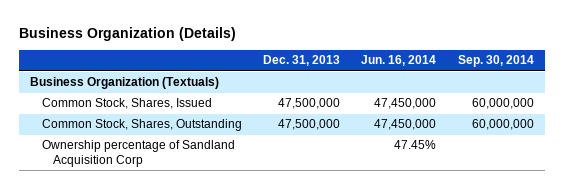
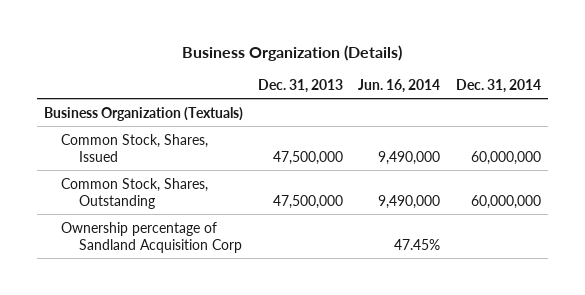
[457,55,534,68] Sep. 30, 2014 -> none
none -> [455,78,541,93] Dec. 31, 2014
[374,98,437,110] 47,450,000 -> [378,150,441,165] 9,490,000
[374,119,437,131] 47,450,000 -> [378,194,441,209] 9,490,000

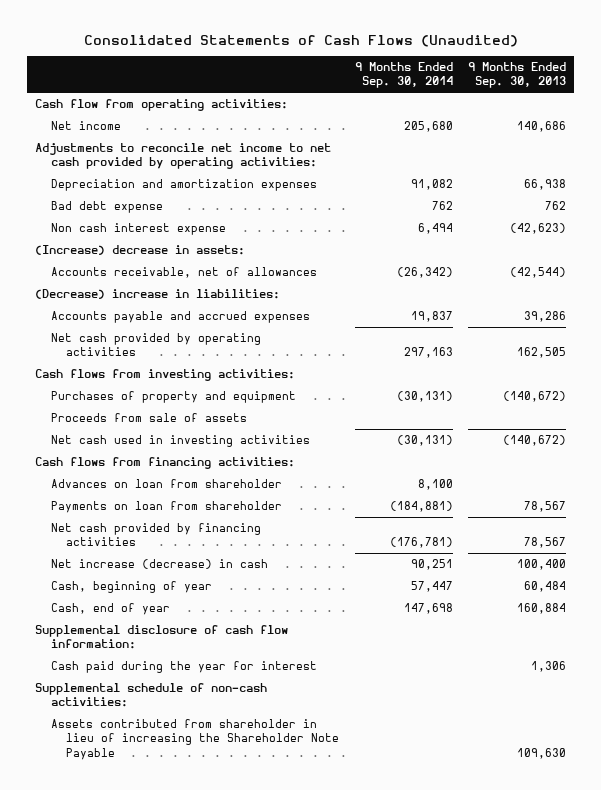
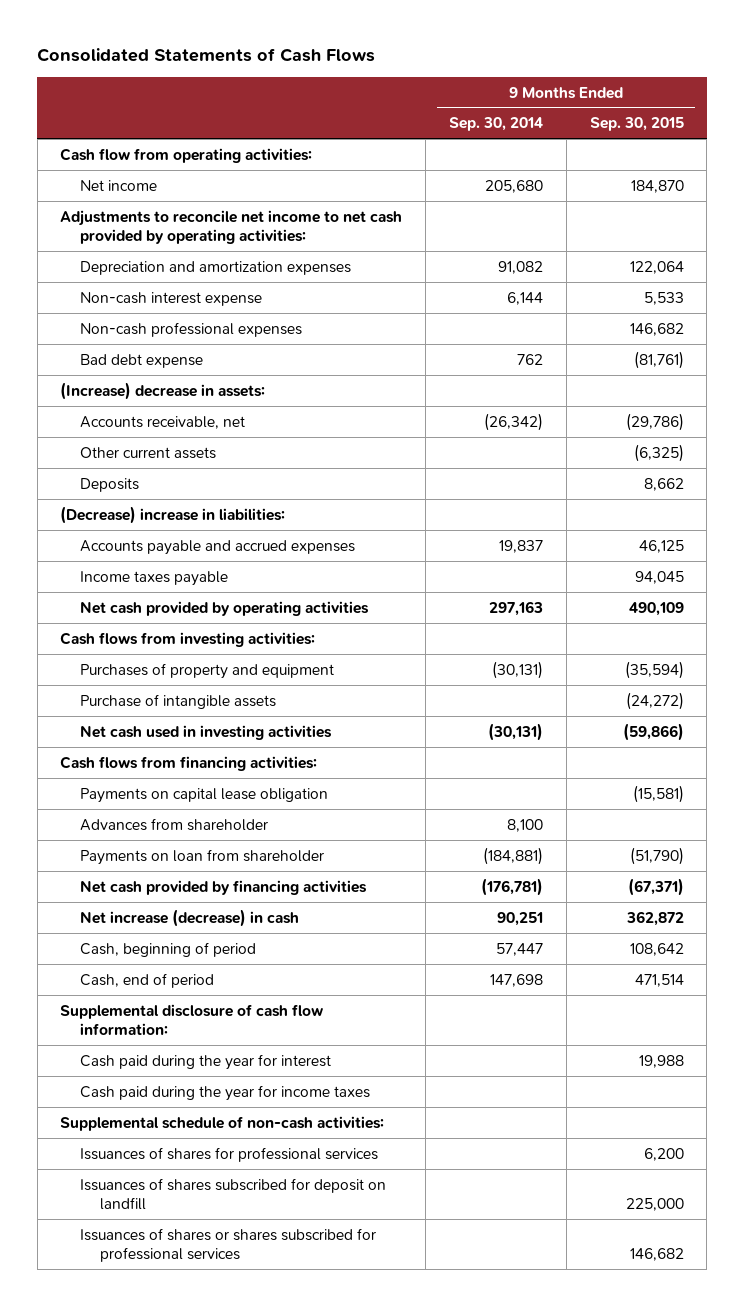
[83,34,518,47] Consolidated Statements of Cash Flows (Unaudited) -> [37,48,376,63] Consolidated Statements of Cash Flows
[468,62,567,89] 9 Months Ended Sep. 30, 2013 -> none
none -> [589,117,684,132] Sep. 30, 2015
none -> [80,291,263,306] Non-cash interest expense
none -> [80,321,303,337] Non-cash professional expenses
[50,223,226,236] Non cash interest expense -> none
[50,267,317,279] Accounts receivable, net of allowances -> [80,415,246,429] Accounts receivable, net
none -> [80,446,217,459] Other current assets
none -> [80,477,140,492] Deposits
none -> [80,570,229,586] Income taxes payable
[50,413,247,423] Proceeds from sale of assets -> none
none -> [80,693,277,709] Purchase of intangible assets
none -> [80,787,329,803] Payments on capital lease obligation
[50,479,282,489] Advances on loan from shareholder -> [80,817,269,831] Advances from shareholder
[50,581,212,594] Cash, beginning of year -> [80,941,257,957] Cash, beginning of period
[50,603,170,616] Cash, end of year -> [80,972,215,988] Cash, end of period
none -> [80,1084,371,1101] Cash paid during the year for income taxes
[50,719,340,760] Assets contributed from shareholder in lieu of increasing the Shareholder Note Payable -> none
none -> [80,1146,379,1162] Issuances of shares for professional services
none -> [80,1177,387,1211] Issuances of shares subscribed for deposit on landfill
none -> [80,1227,377,1263] Issuances of shares or shares subscribed for professional services

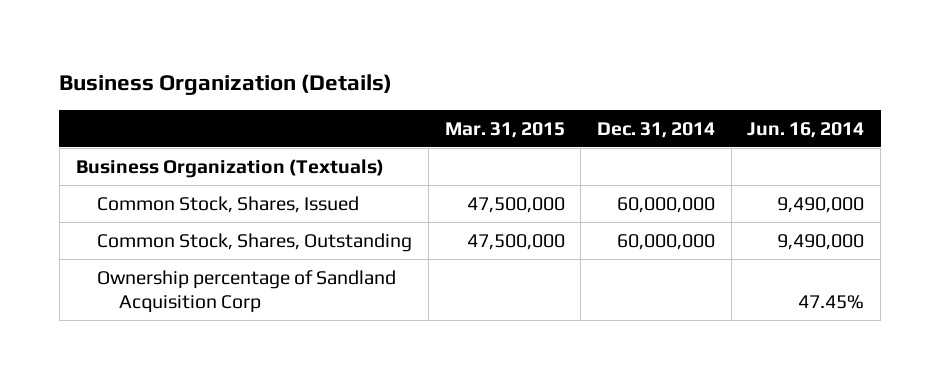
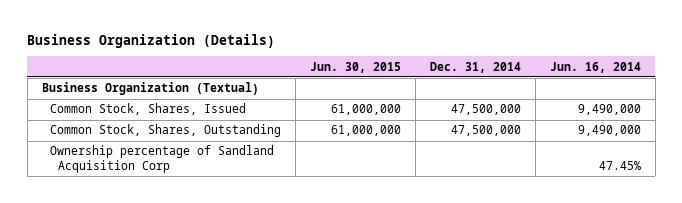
[444,121,565,138] Mar. 31, 2015 -> none
none -> [309,61,401,73] Jun. 30, 2015
[75,158,384,178] Business Organization (Textuals) -> [41,82,259,96] Business Organization (Textual)
[617,196,716,213] 60,000,000 -> [450,104,521,116] 47,500,000
[617,233,716,250] 60,000,000 -> [450,125,521,137] 47,500,000

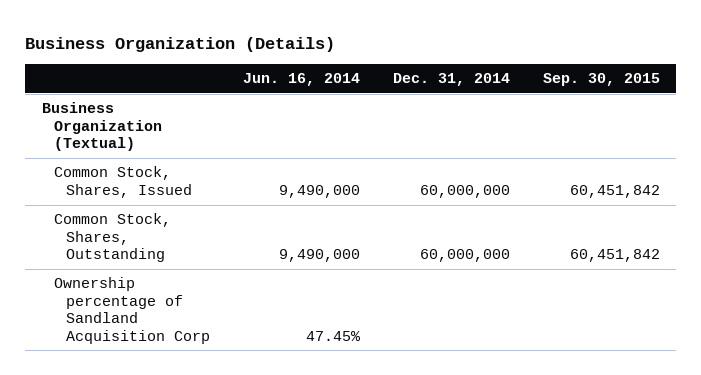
[309,61,401,73] Jun. 30, 2015 -> none
none -> [542,73,660,87] Sep. 30, 2015
[450,104,521,116] 47,500,000 -> [419,184,510,198] 60,000,000
[450,125,521,137] 47,500,000 -> [419,249,510,263] 60,000,000

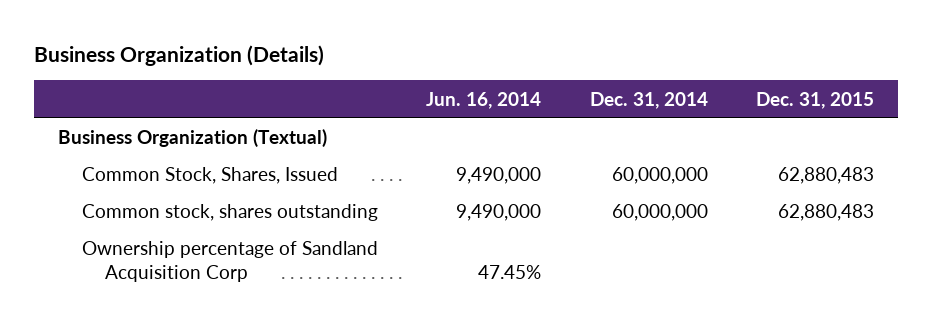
[542,73,660,87] Sep. 30, 2015 -> none
none -> [755,91,874,109] Dec. 31, 2015
[53,213,171,263] Common Stock, Shares, Outstanding -> [81,204,378,222] Common stock, shares outstanding

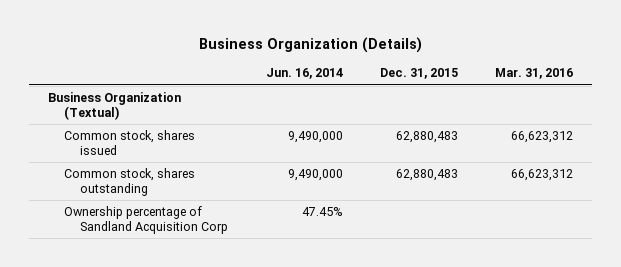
[589,91,708,109] Dec. 31, 2014 -> none
none -> [495,68,574,80] Mar. 31, 2016
[81,167,338,185] Common Stock, Shares, Issued -> [63,130,195,155] Common stock, shares issued

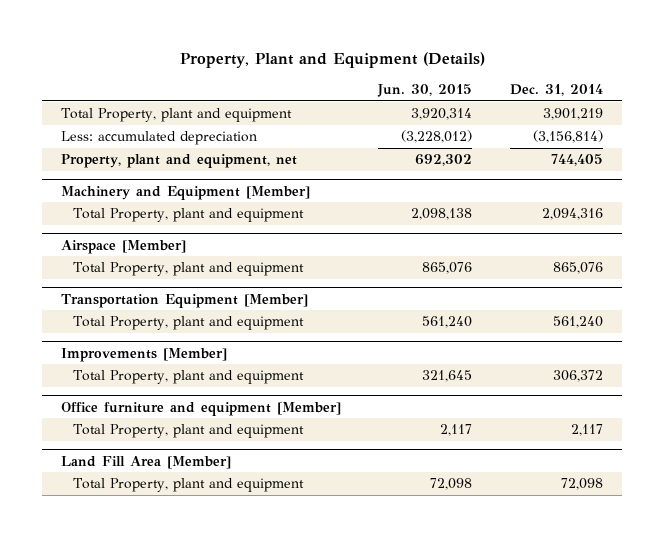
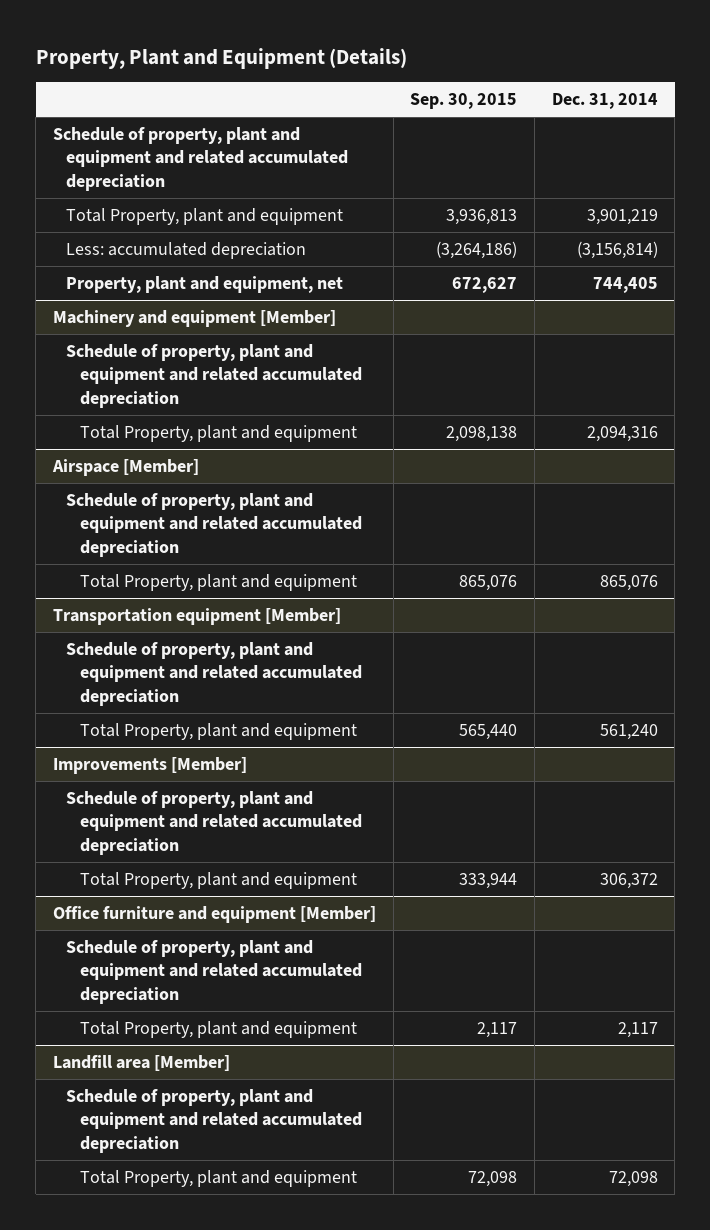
[377,84,473,98] Jun. 30, 2015 -> none
none -> [410,93,518,110] Sep. 30, 2015
none -> [52,127,349,191] Schedule of property, plant and equipment and related accumulated depreciation
[60,185,310,200] Machinery and Equipment [Member] -> [52,310,336,328] Machinery and equipment [Member]
none -> [66,344,363,408] Schedule of property, plant and equipment and related accumulated depreciation
none -> [66,493,363,557] Schedule of property, plant and equipment and related accumulated depreciation
[60,293,308,308] Transportation Equipment [Member] -> [52,608,341,626] Transportation equipment [Member]
none -> [66,642,363,706] Schedule of property, plant and equipment and related accumulated depreciation
none -> [66,791,363,855] Schedule of property, plant and equipment and related accumulated depreciation
none -> [66,940,363,1004] Schedule of property, plant and equipment and related accumulated depreciation
[60,455,231,469] Land Fill Area [Member] -> [52,1055,230,1072] Landfill area [Member]
none -> [66,1089,363,1153] Schedule of property, plant and equipment and related accumulated depreciation

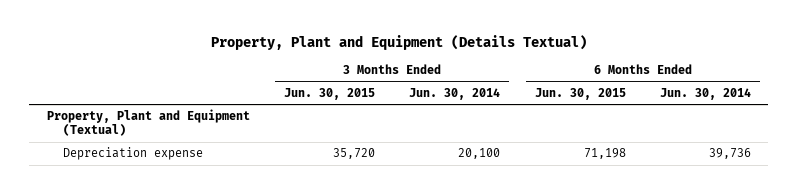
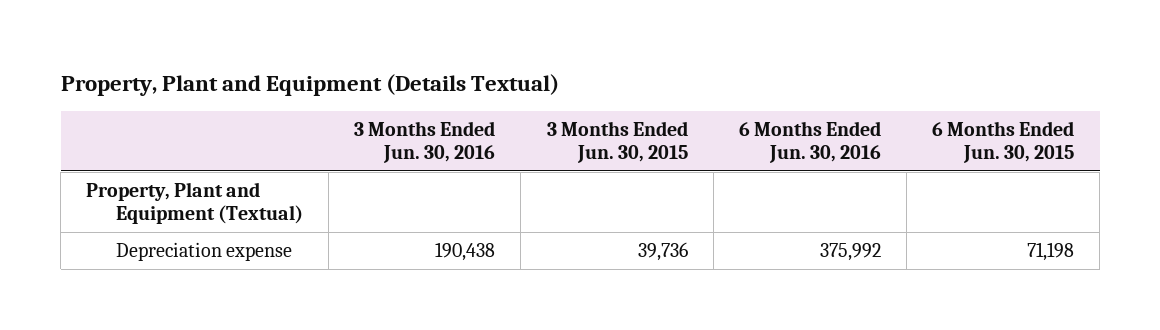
[409,87,501,100] Jun. 30, 2014 -> none
[660,87,752,100] Jun. 30, 2014 -> none
none -> [354,120,496,164] 3 Months Ended Jun. 30, 2016
none -> [738,120,881,164] 6 Months Ended Jun. 30, 2016
[332,148,375,160] 35,720 -> [637,242,688,262] 39,736

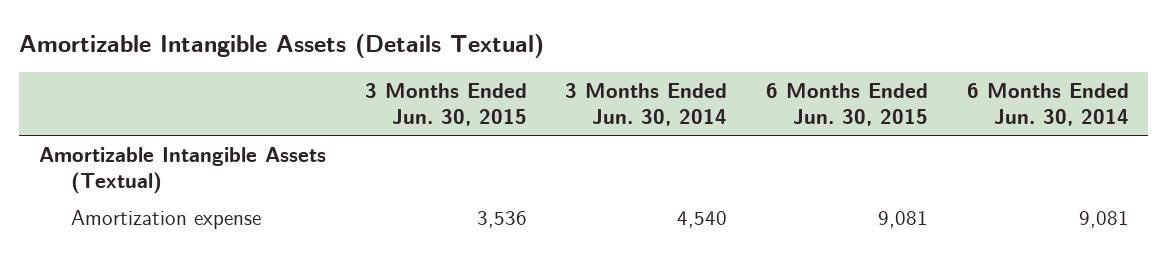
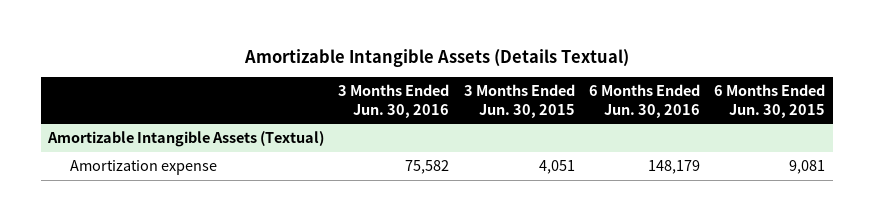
[565,83,728,126] 3 Months Ended Jun. 30, 2014 -> none
[966,83,1129,126] 6 Months Ended Jun. 30, 2014 -> none
none -> [338,84,450,118] 3 Months Ended Jun. 30, 2016
none -> [588,84,700,118] 6 Months Ended Jun. 30, 2016
[476,210,527,228] 3,536 -> [538,160,575,175] 4,051

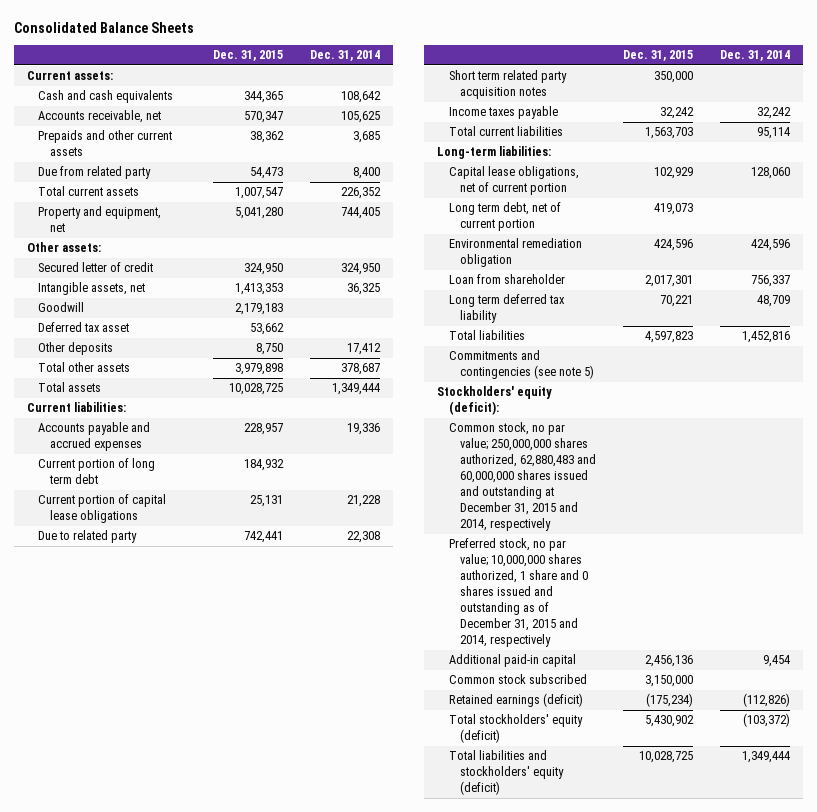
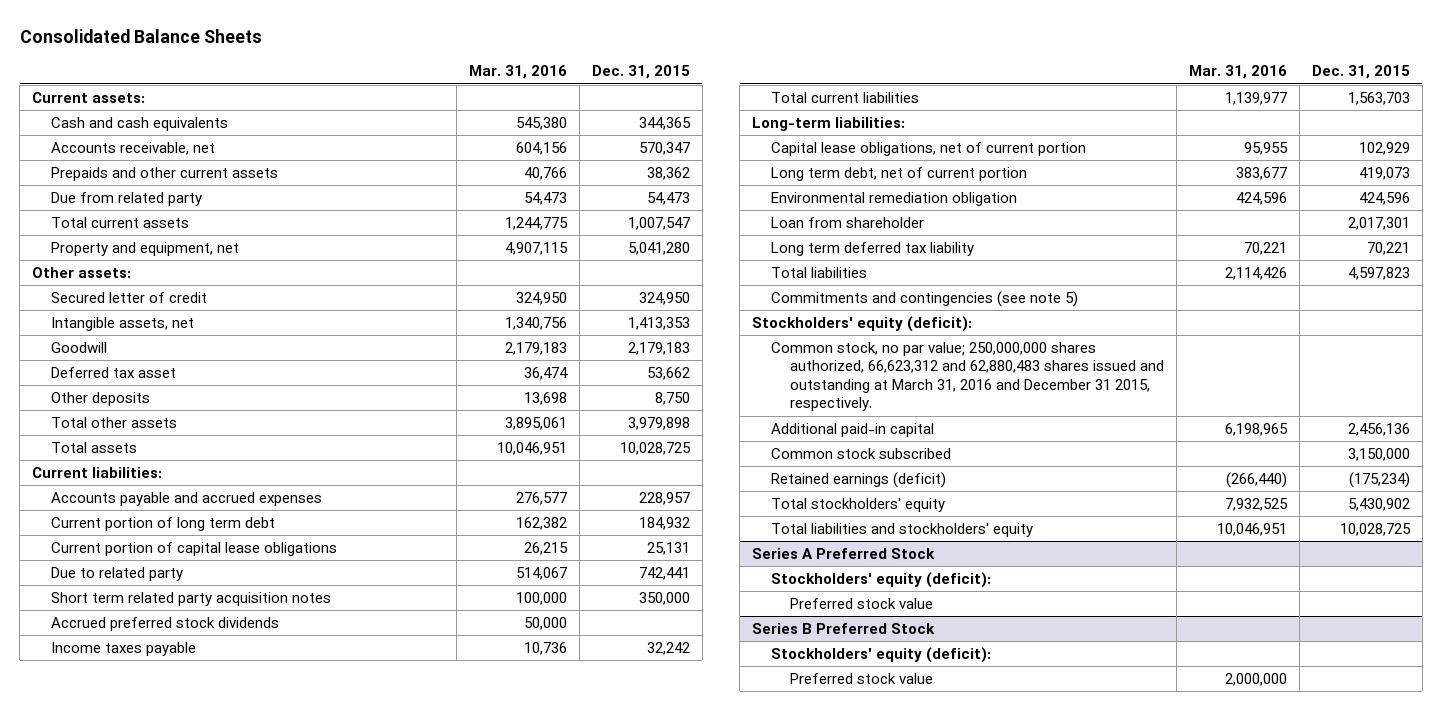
[309,50,380,62] Dec. 31, 2014 -> none
none -> [468,65,567,80] Mar. 31, 2016
none -> [51,617,280,632] Accrued preferred stock dividends
[448,538,588,647] Preferred stock, no par value; 10,000,000 shares authorized, 1 share and 0 shares issued and outstanding as of December 31, 2015 and 2014, respectively -> none
[448,422,596,531] Common stock, no par value; 250,000,000 shares authorized, 62,880,483 and 60,000,000 shares issued and outstanding at December 31, 2015 and 2014, respectively -> [771,342,1165,412] Common stock, no par value; 250,000,000 shares authorized, 66,623,312 and 62,880,483 shares issued and outstanding at March 31, 2016 and December 31 2015, respectively.
[448,714,583,744] Total stockholders' equity (deficit) -> [771,498,946,513] Total stockholders' equity
[448,750,564,796] Total liabilities and stockholders' equity (deficit) -> [771,523,1034,538] Total liabilities and stockholders' equity
none -> [752,548,936,560] Series A Preferred Stock
none -> [771,572,992,589] Stockholders' equity (deficit):
none -> [790,598,934,610] Preferred stock value
none -> [752,623,936,635] Series B Preferred Stock
none -> [771,647,992,664] Stockholders' equity (deficit):
none -> [790,673,934,685] Preferred stock value

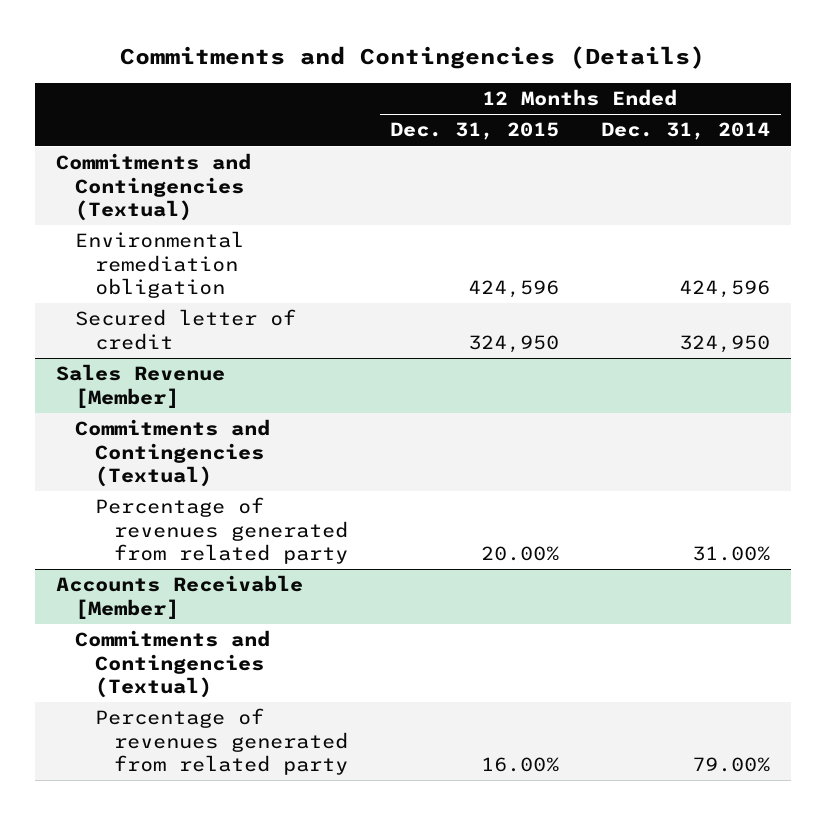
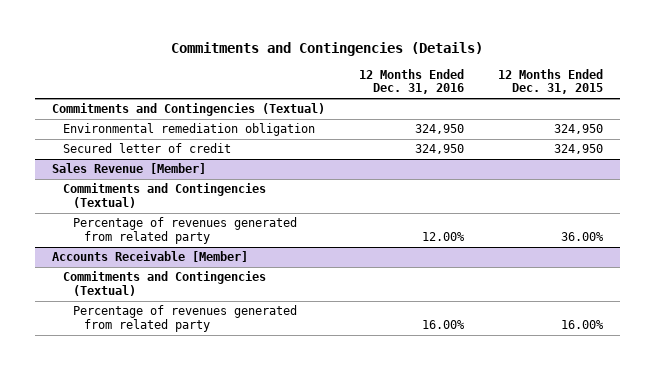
[601,122,771,141] Dec. 31, 2014 -> none
none -> [358,68,464,95] 12 Months Ended Dec. 31, 2016
[468,279,560,298] 424,596 -> [553,124,603,135] 324,950
[481,545,560,561] 20.00% -> [560,231,604,241] 36.00%

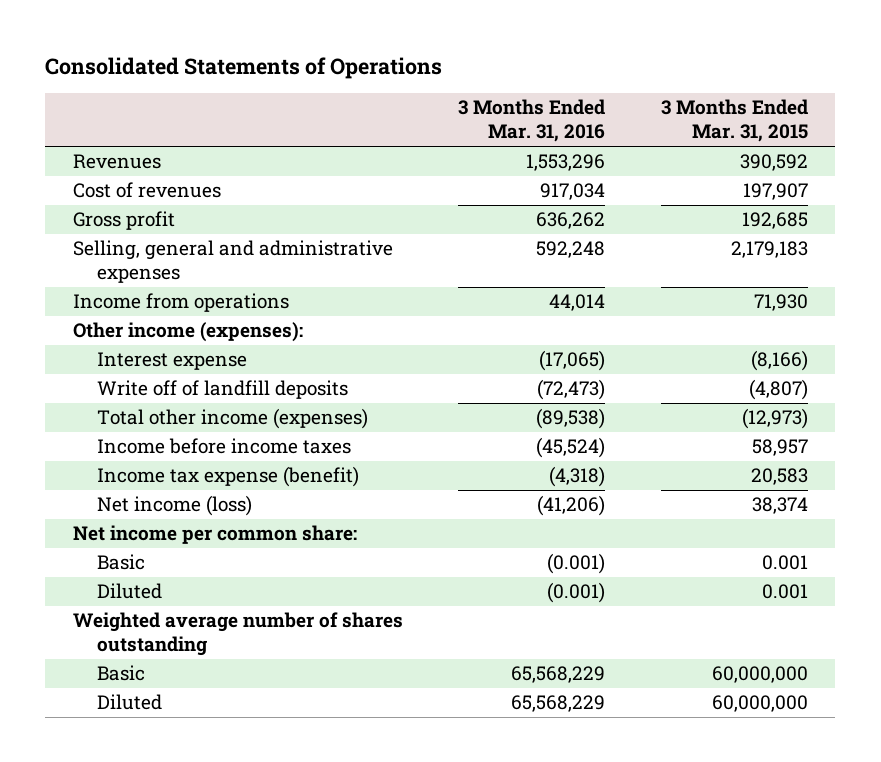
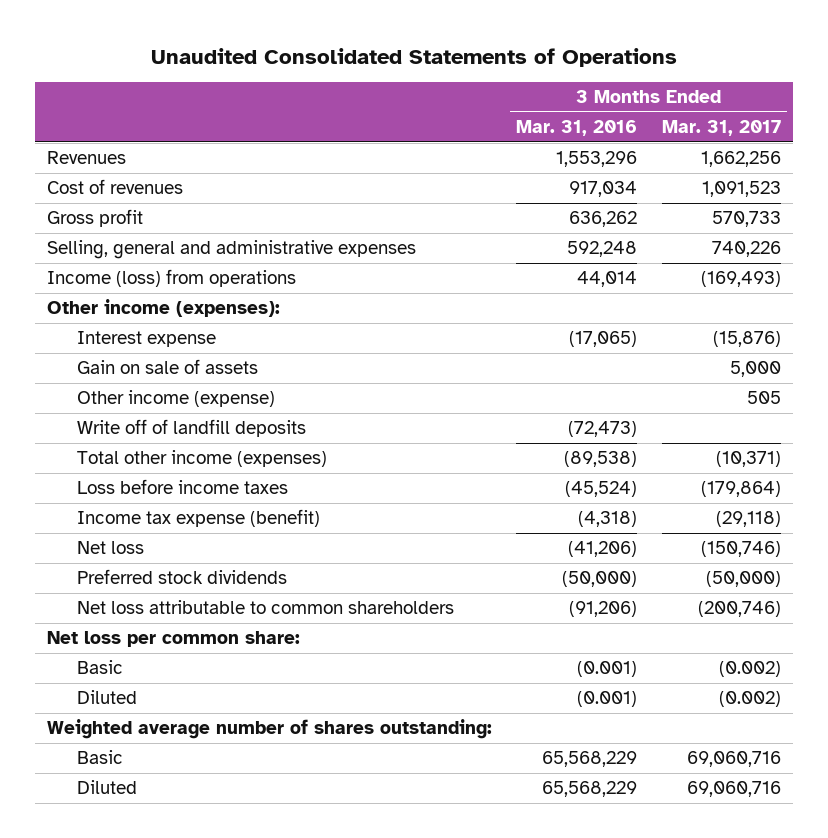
[45,57,443,80] Consolidated Statements of Operations -> [150,47,677,67] Unaudited Consolidated Statements of Operations
[660,99,808,143] 3 Months Ended Mar. 31, 2015 -> none
none -> [661,120,781,137] Mar. 31, 2017
[72,293,289,313] Income from operations -> [47,269,297,288] Income (loss) from operations
none -> [76,359,258,375] Gain on sale of assets
none -> [76,390,275,408] Other income (expense)
[96,438,351,455] Income before income taxes -> [76,479,288,495] Loss before income taxes
[96,495,252,517] Net income (loss) -> [76,541,144,555] Net loss
none -> [76,569,287,585] Preferred stock dividends
none -> [76,600,454,615] Net loss attributable to common shareholders
[72,525,357,545] Net income per common share: -> [47,631,301,648] Net loss per common share:
[72,612,403,657] Weighted average number of shares outstanding -> [47,719,493,740] Weighted average number of shares outstanding:

